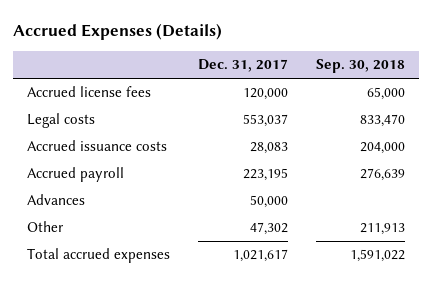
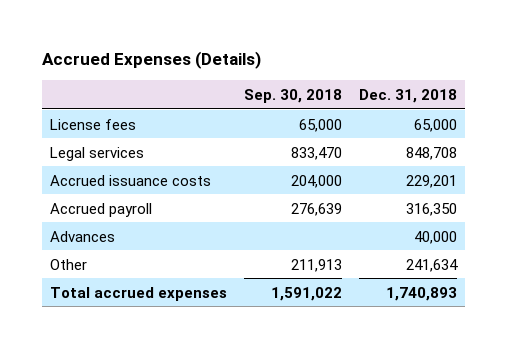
[198,59,289,73] Dec. 31, 2017 -> none
none -> [358,88,457,103] Dec. 31, 2018
[27,86,152,98] Accrued license fees -> [50,118,137,130] License fees
[27,113,96,129] Legal costs -> [50,146,145,161] Legal services

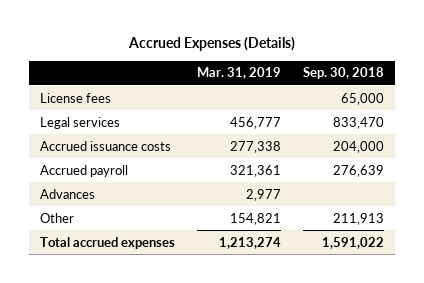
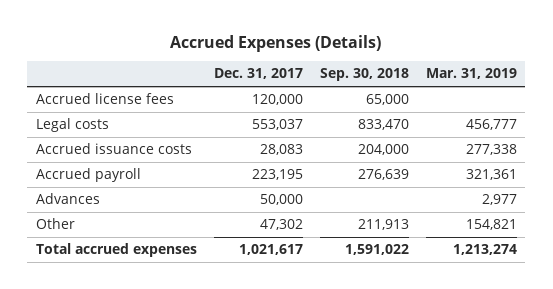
none -> [213,68,303,80] Dec. 31, 2017
[40,92,112,103] License fees -> [35,93,174,105] Accrued license fees
[40,116,121,129] Legal services -> [35,118,109,133] Legal costs

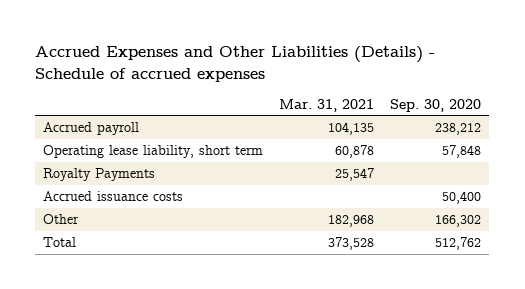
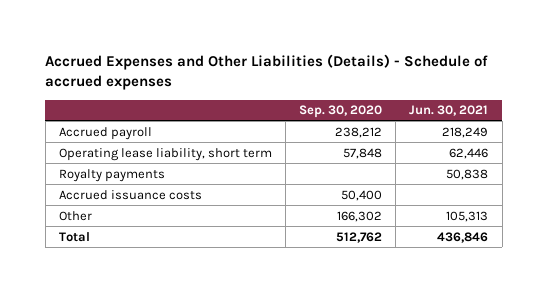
[279,98,375,112] Mar. 31, 2021 -> none
none -> [409,105,489,117] Jun. 30, 2021
[43,168,156,182] Royalty Payments -> [59,168,166,182] Royalty payments

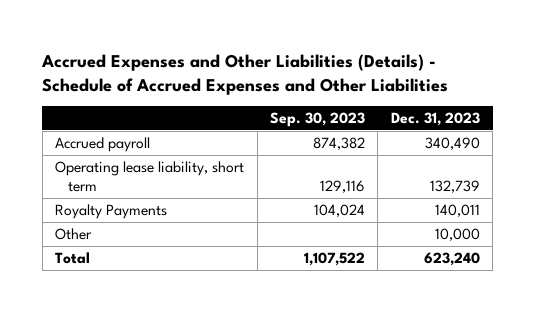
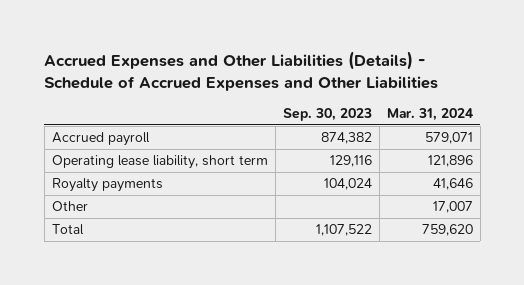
[390,112,480,127] Dec. 31, 2023 -> none
none -> [386,108,473,122] Mar. 31, 2024
[55,203,168,219] Royalty Payments -> [51,178,163,193] Royalty payments

